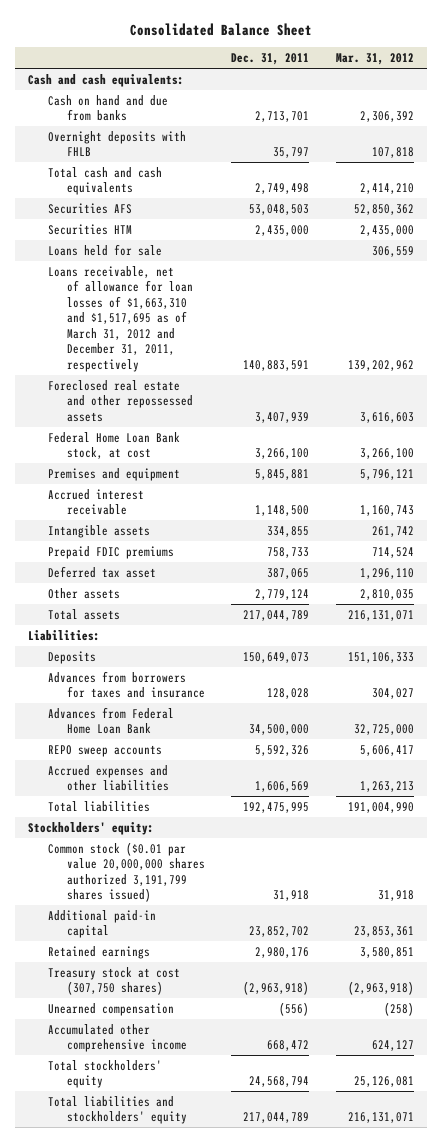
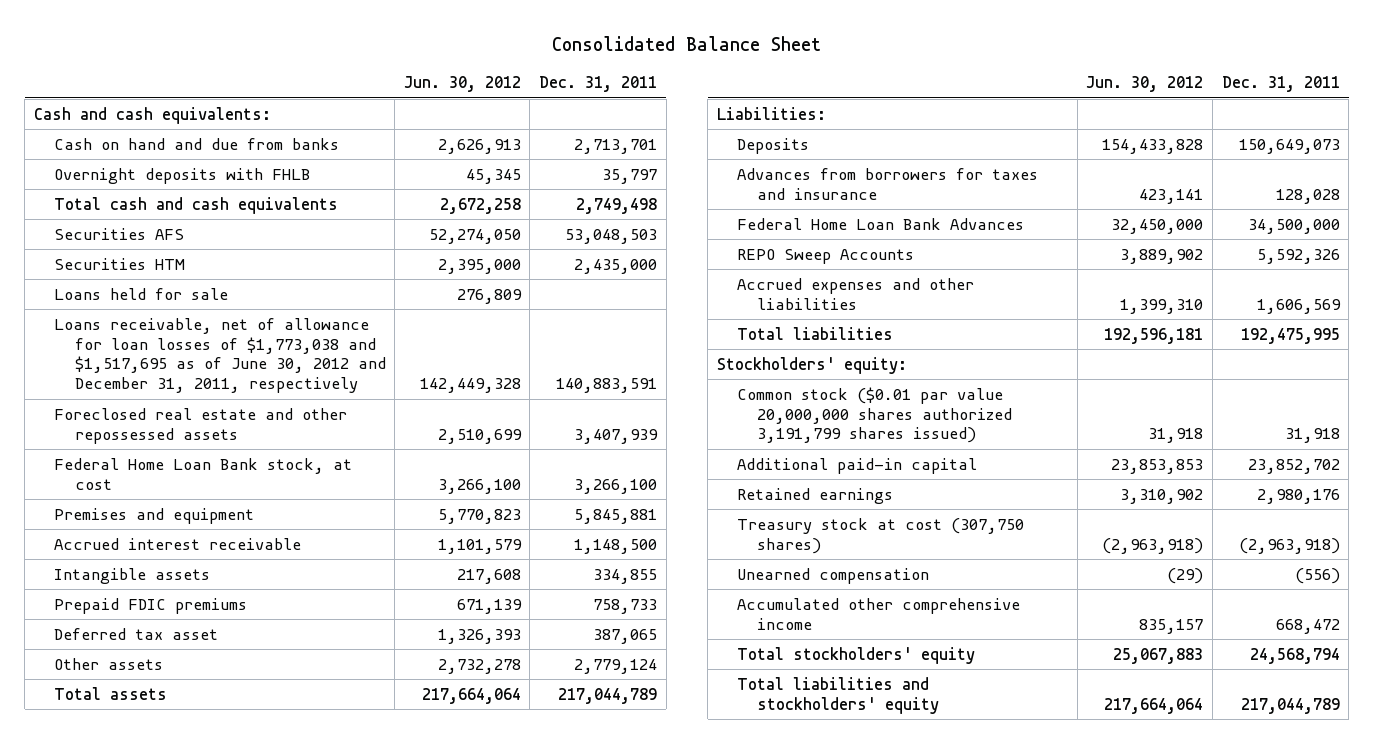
[335,53,414,66] Mar. 31, 2012 -> none
none -> [403,76,521,93] Jun. 30, 2012
[47,265,194,372] Loans receivable, net of allowance for loan losses of $1,663,310 and $1,517,695 as of March 31, 2012 and December 31, 2011, respectively -> [54,317,386,394] Loans receivable, net of allowance for loan losses of $1,773,038 and $1,517,695 as of June 30, 2012 and December 31, 2011, respectively
[47,706,174,735] Advances from Federal Home Loan Bank -> [736,217,1024,230] Federal Home Loan Bank Advances
[47,744,162,757] REPO sweep accounts -> [736,248,914,264] REPO Sweep Accounts

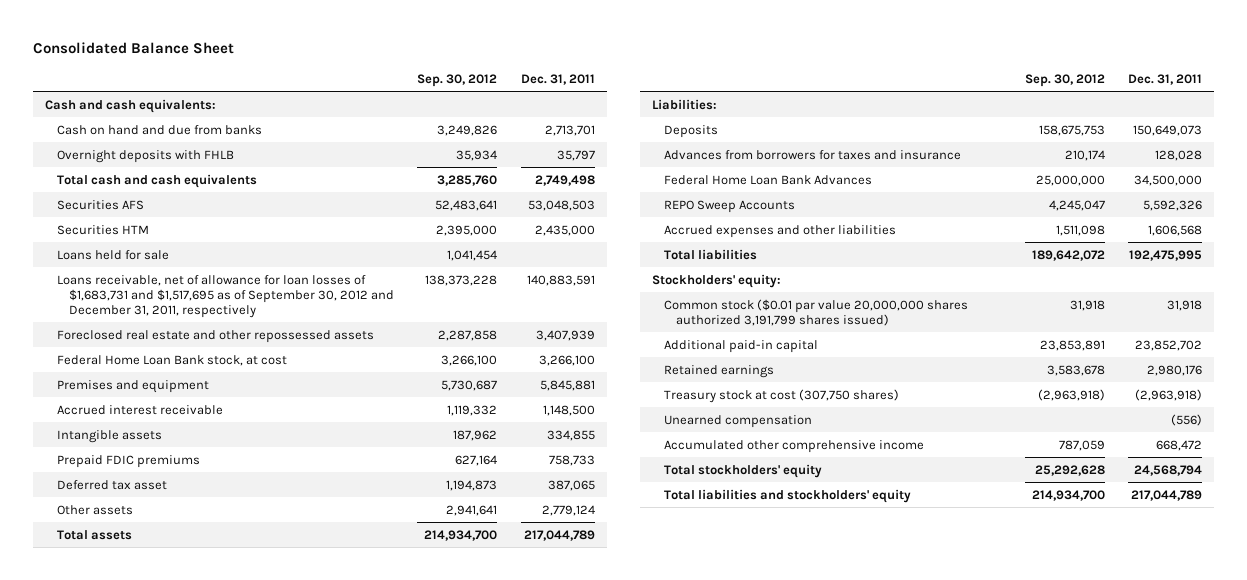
[403,76,521,93] Jun. 30, 2012 -> none
none -> [417,74,498,88] Sep. 30, 2012
[54,317,386,394] Loans receivable, net of allowance for loan losses of $1,773,038 and $1,517,695 as of June 30, 2012 and December 31, 2011, respectively -> [56,274,394,319] Loans receivable, net of allowance for loan losses of $1,683,731 and $1,517,695 as of September 30, 2012 and December 31, 2011, respectively
[1256,298,1341,314] 1,606,569 -> [1148,224,1203,236] 1,606,568

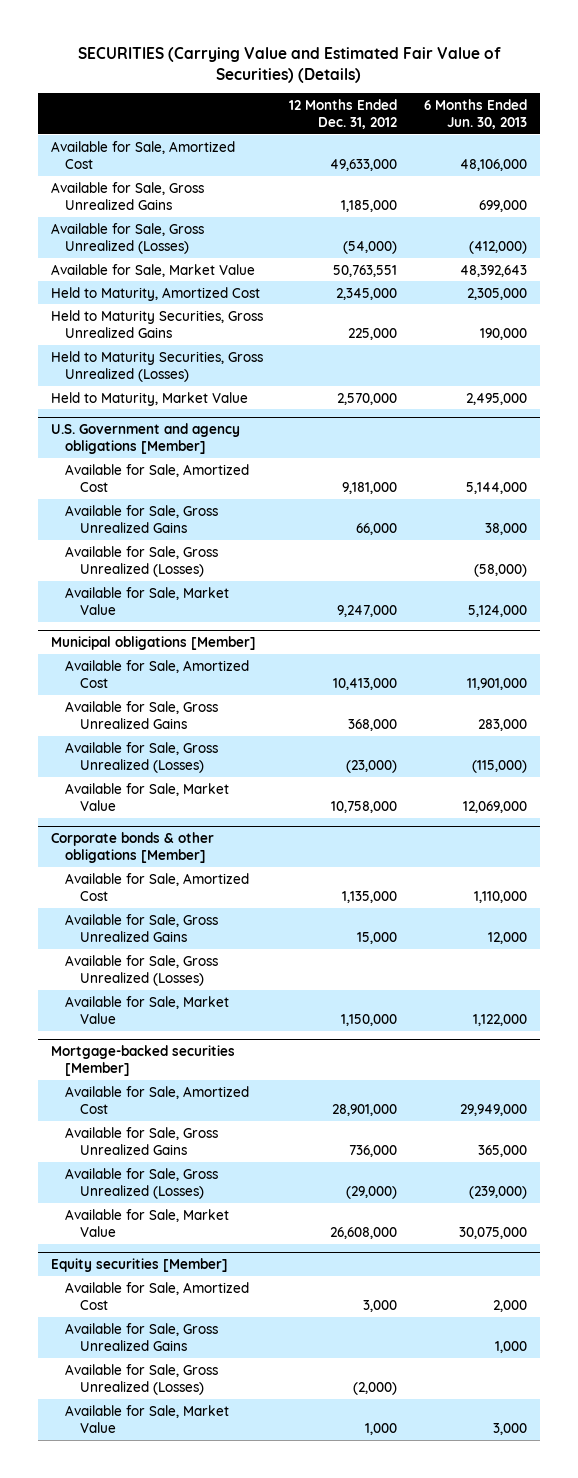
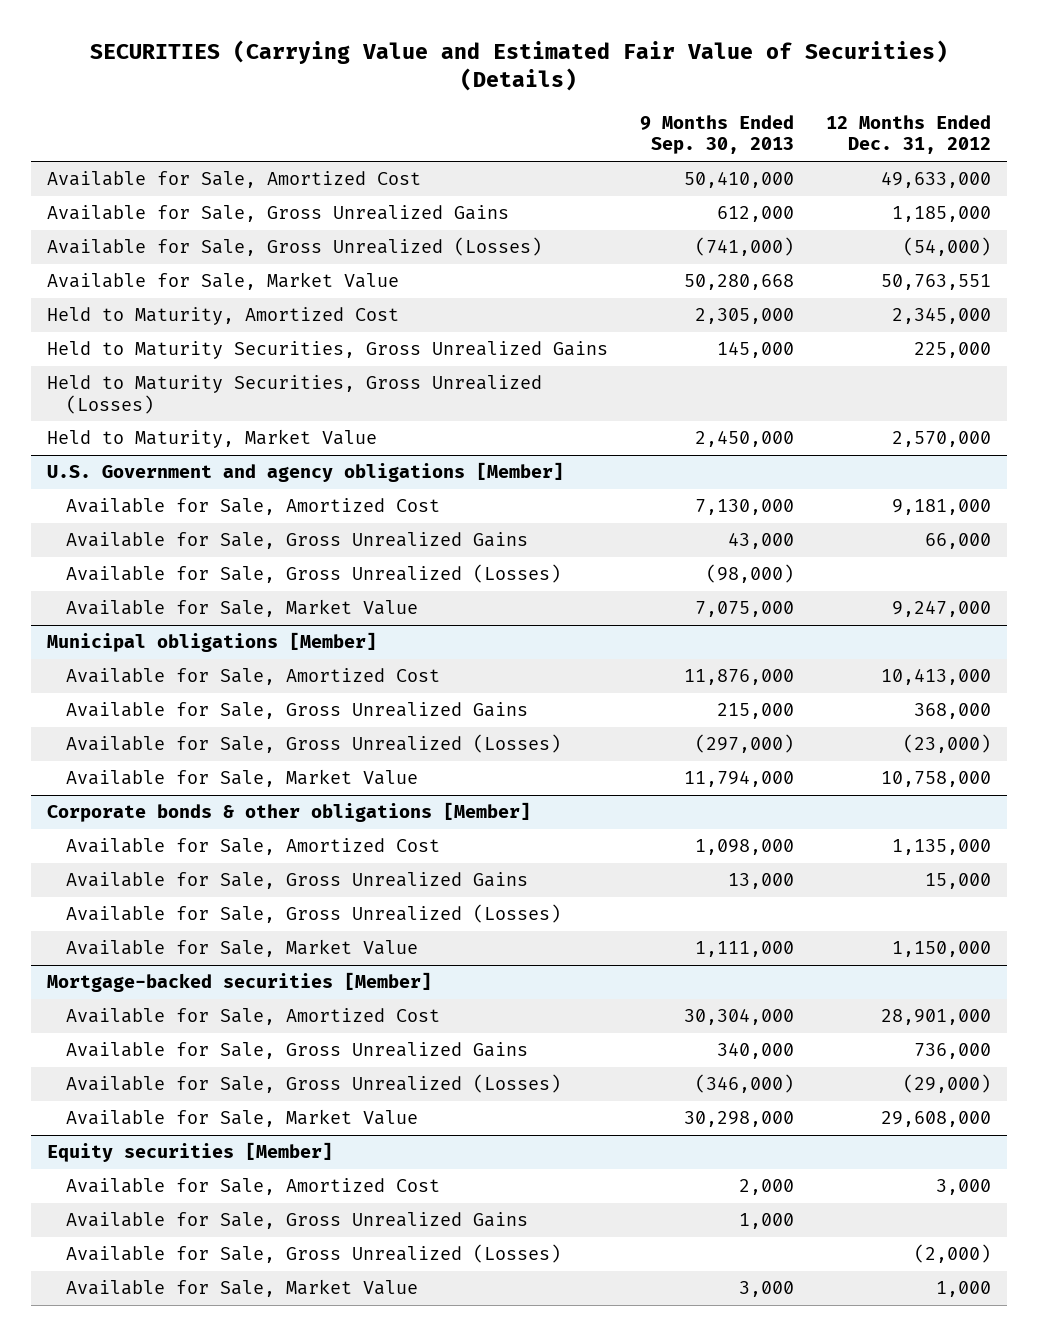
[423,98,527,129] 6 Months Ended Jun. 30, 2013 -> none
none -> [639,115,794,155] 9 Months Ended Sep. 30, 2013
[330,1226,398,1239] 26,608,000 -> [880,1111,991,1128] 29,608,000

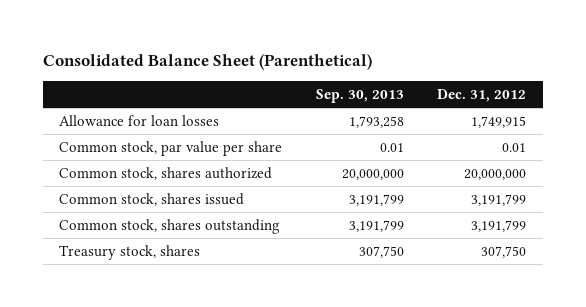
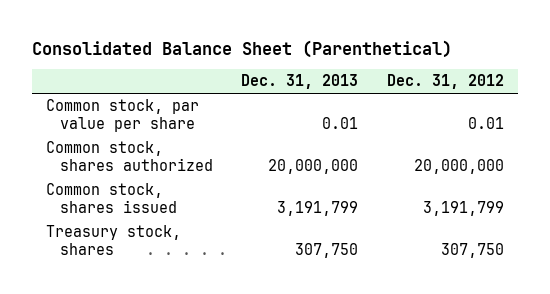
[315,88,404,103] Sep. 30, 2013 -> none
none -> [241,74,359,90] Dec. 31, 2013
[59,115,220,127] Allowance for loan losses -> none
[59,219,281,235] Common stock, shares outstanding -> none

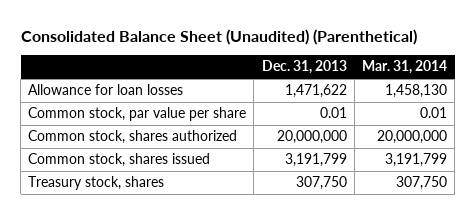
[32,39,453,58] Consolidated Balance Sheet (Parenthetical) -> [20,28,417,45] Consolidated Balance Sheet (Unaudited) (Parenthetical)
[386,74,504,90] Dec. 31, 2012 -> none
none -> [362,60,448,75] Mar. 31, 2014
none -> [28,84,184,96] Allowance for loan losses

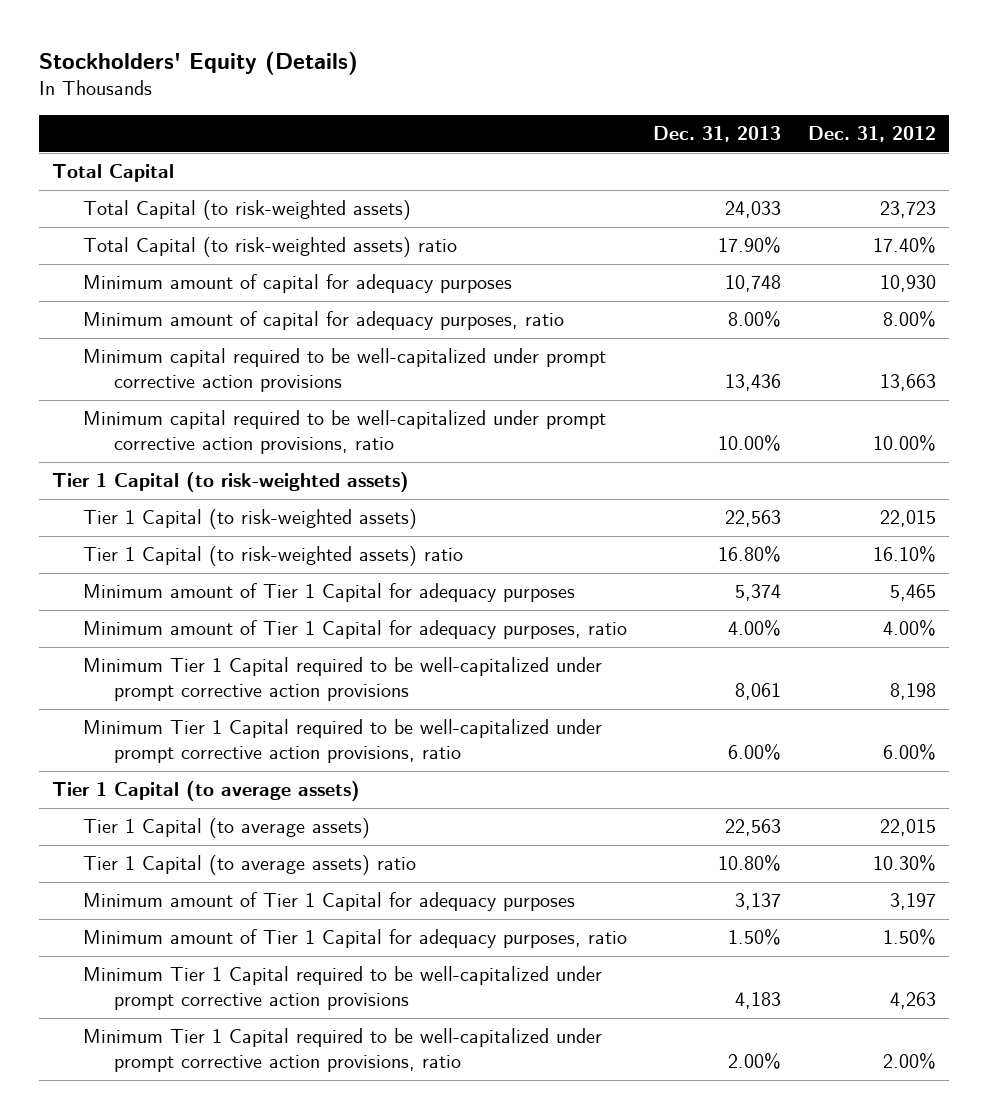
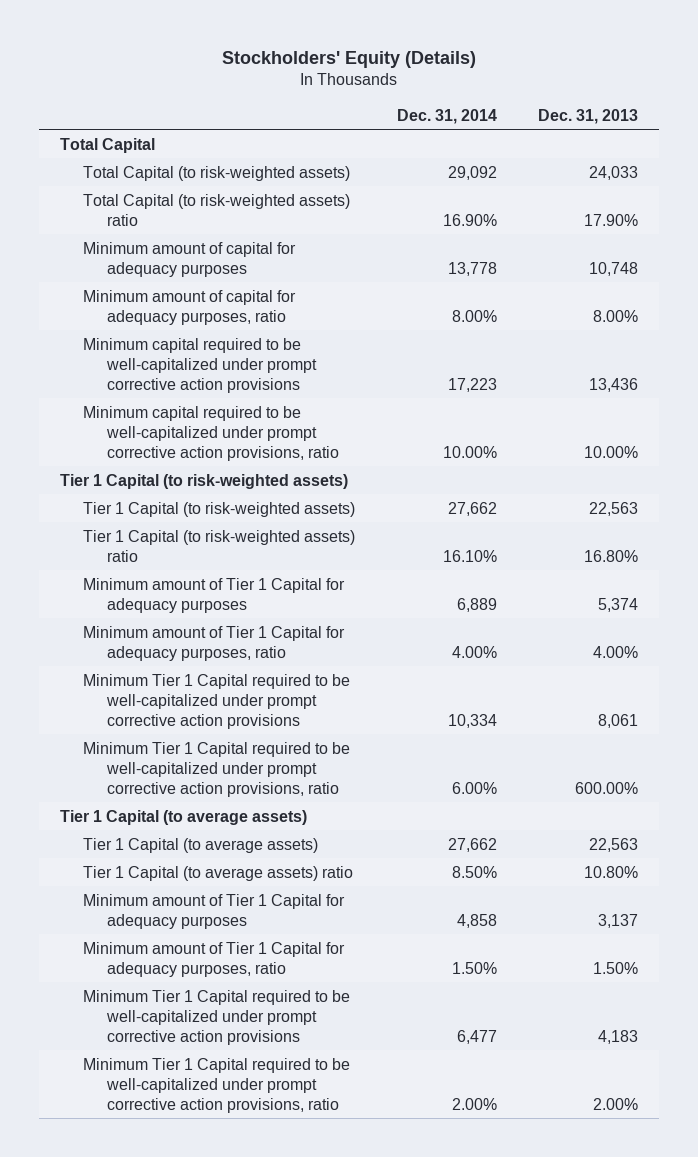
[807,126,936,143] Dec. 31, 2012 -> none
none -> [396,108,497,124] Dec. 31, 2014
[728,744,782,761] 6.00% -> [575,781,639,794] 600.00%

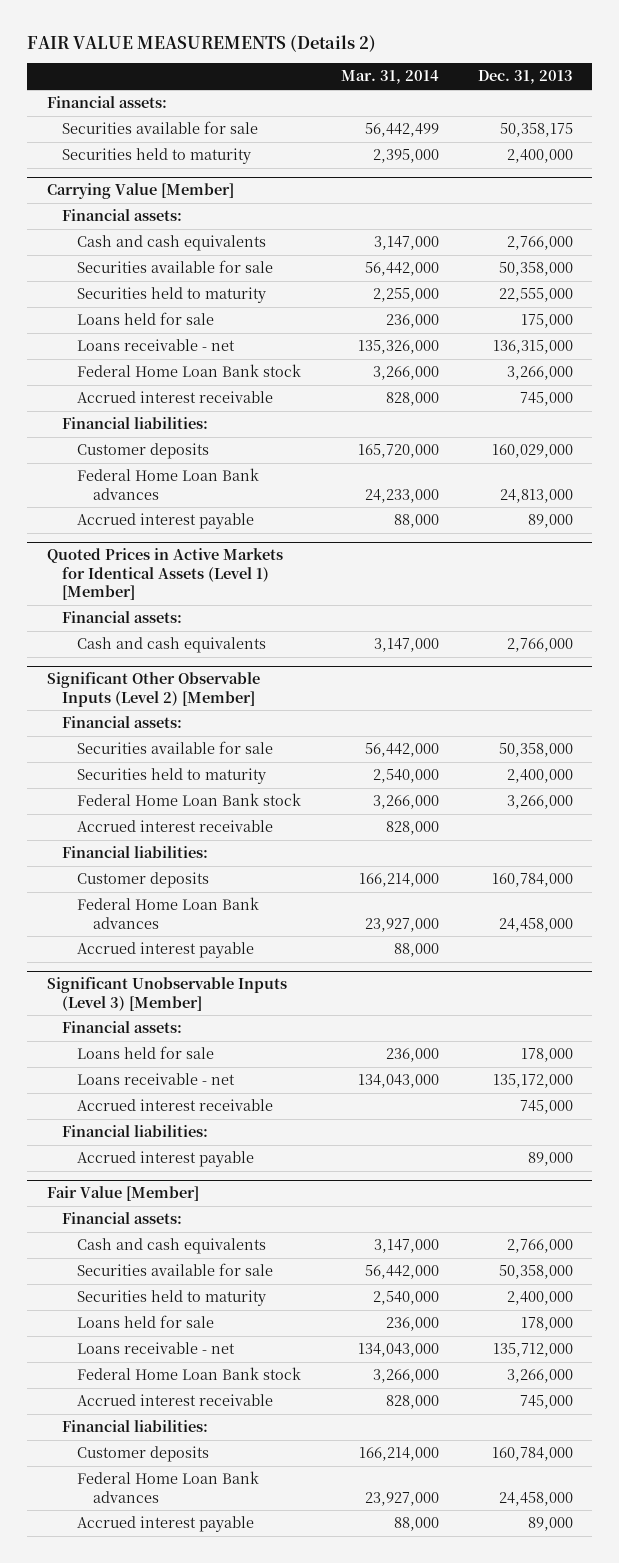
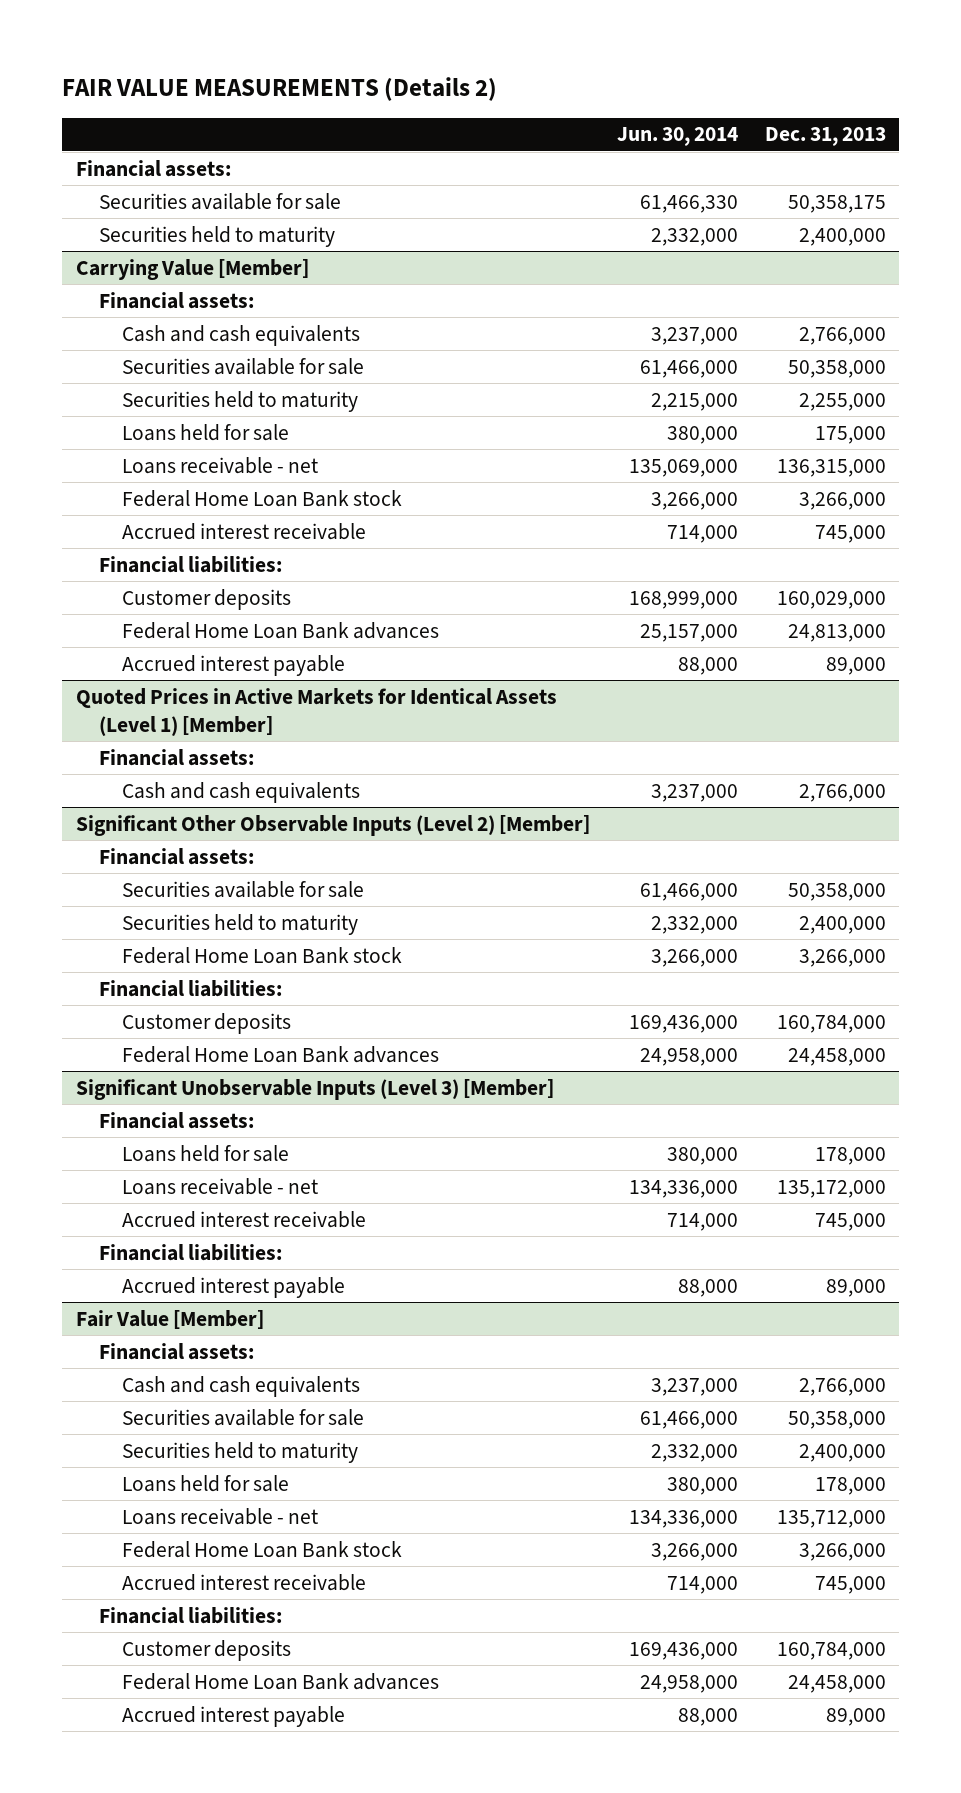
[340,70,439,85] Mar. 31, 2014 -> none
none -> [616,127,738,147] Jun. 30, 2014
[498,288,573,303] 22,555,000 -> [798,392,886,411] 2,255,000
[77,820,274,833] Accrued interest receivable -> none
[77,942,255,959] Accrued interest payable -> none

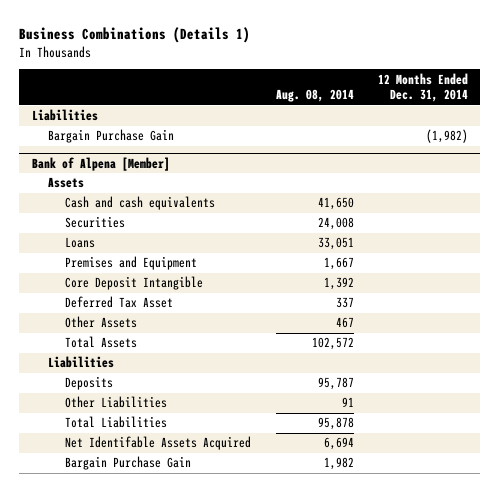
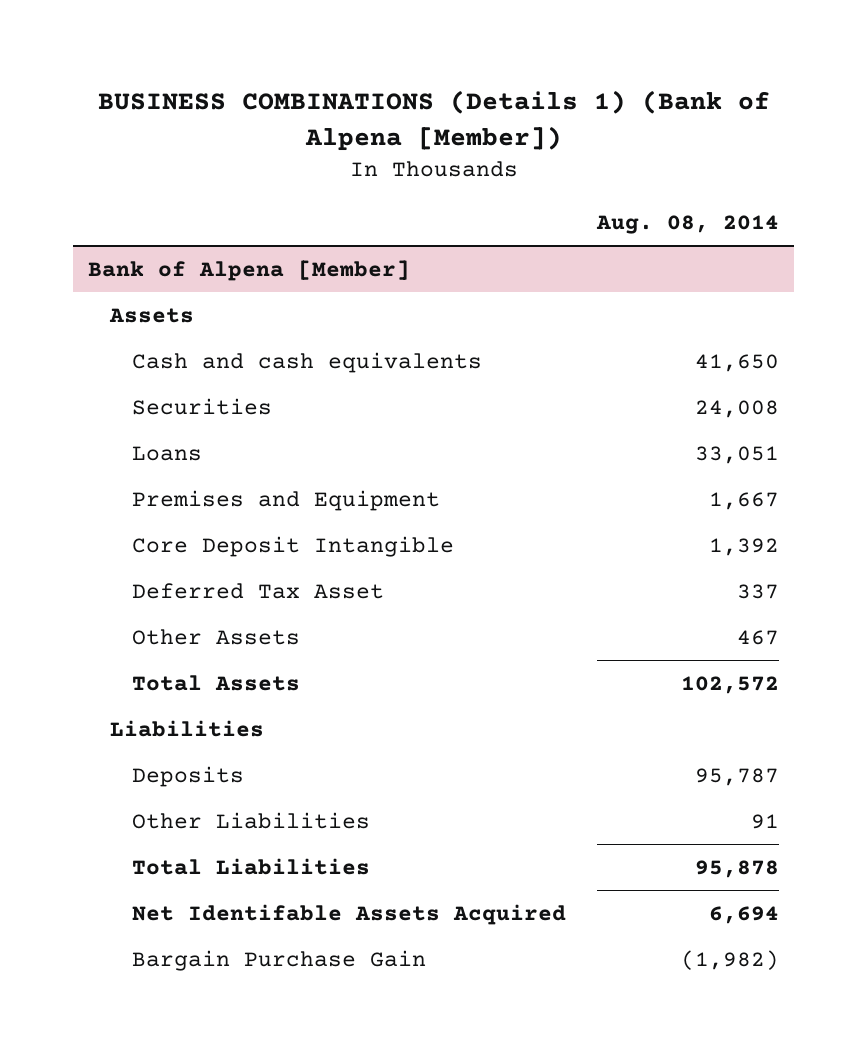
[19,27,251,44] Business Combinations (Details 1) -> [97,90,770,151] BUSINESS COMBINATIONS (Details 1) (Bank of Alpena [Member])
[377,72,468,103] 12 Months Ended Dec. 31, 2014 -> none
[31,109,98,122] Liabilities -> none
[48,129,175,144] Bargain Purchase Gain -> none
[323,457,354,471] 1,982 -> [680,949,779,970] (1,982)

